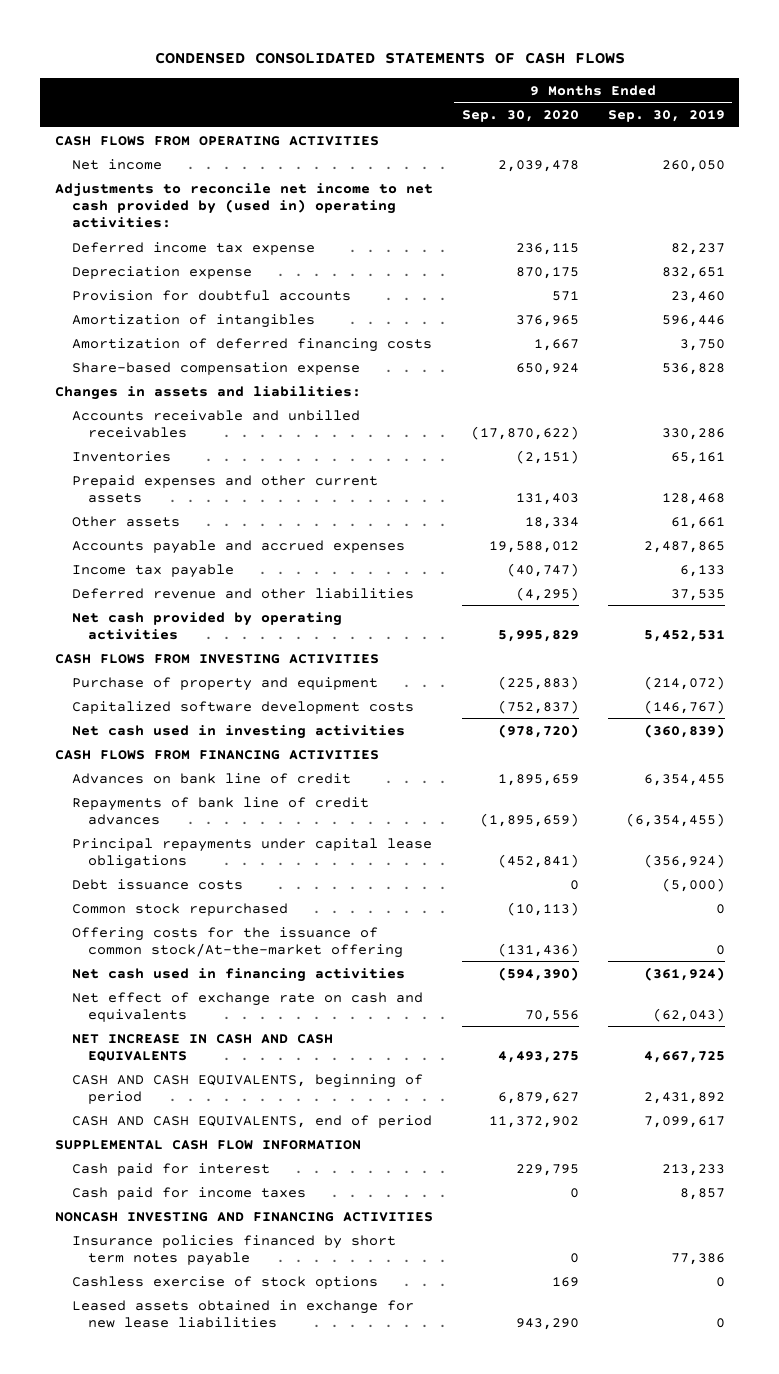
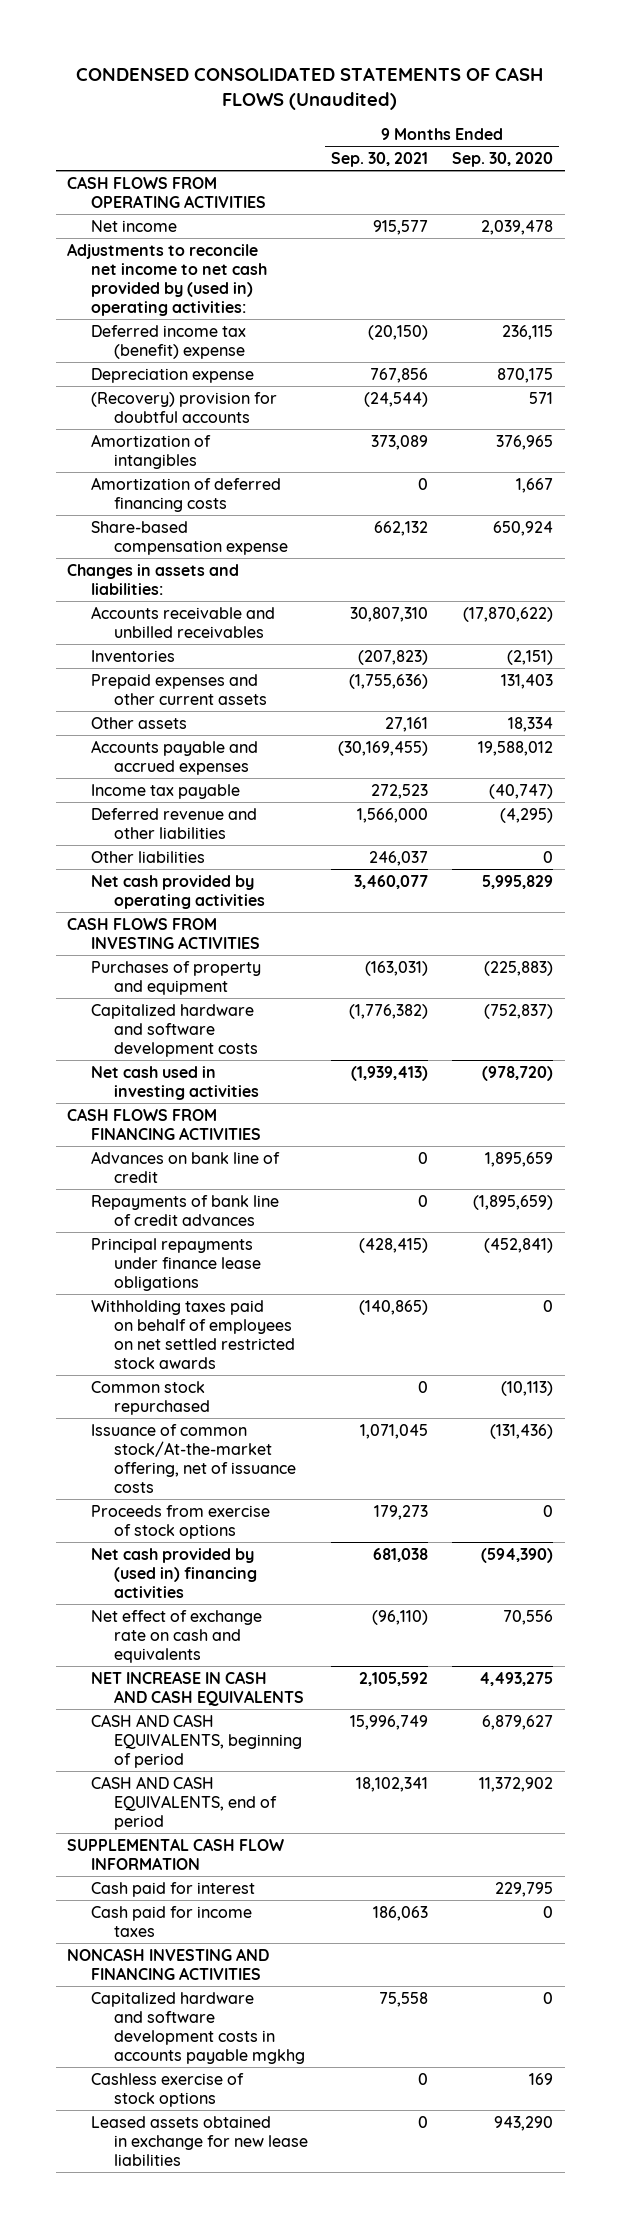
[154,52,625,65] CONDENSED CONSOLIDATED STATEMENTS OF CASH FLOWS -> [76,66,544,110] CONDENSED CONSOLIDATED STATEMENTS OF CASH FLOWS (Unaudited)
[607,110,725,123] Sep. 30, 2019 -> none
none -> [331,151,429,167] Sep. 30, 2021
[71,241,315,255] Deferred income tax expense -> [90,324,246,359] Deferred income tax (benefit) expense
[71,289,351,301] Provision for doubtful accounts -> [90,391,277,423] (Recovery) provision for doubtful accounts
none -> [90,850,205,863] Other liabilities
[71,676,378,691] Purchase of property and equipment -> [90,960,261,995] Purchases of property and equipment
[71,700,414,714] Capitalized software development costs -> [90,1003,258,1057] Capitalized hardware and software development costs
[71,878,243,890] Debt issuance costs -> none
[71,837,432,869] Principal repayments under capital lease obligations -> [90,1237,261,1291] Principal repayments under finance lease obligations
none -> [90,1299,295,1369] Withholding taxes paid on behalf of employees on net settled restricted stock awards
[71,926,404,958] Offering costs for the issuance of common stock/At-the-market offering -> [90,1423,296,1493] Issuance of common stock/At-the-market offering, net of issuance costs
none -> [90,1504,270,1539] Proceeds from exercise of stock options
[71,967,405,982] Net cash used in financing activities -> [90,1547,257,1598] Net cash provided by (used in) financing activities
[71,1234,396,1266] Insurance policies financed by short term notes payable -> none
none -> [90,1991,305,2064] Capitalized hardware and software development costs in accounts payable mgkhg

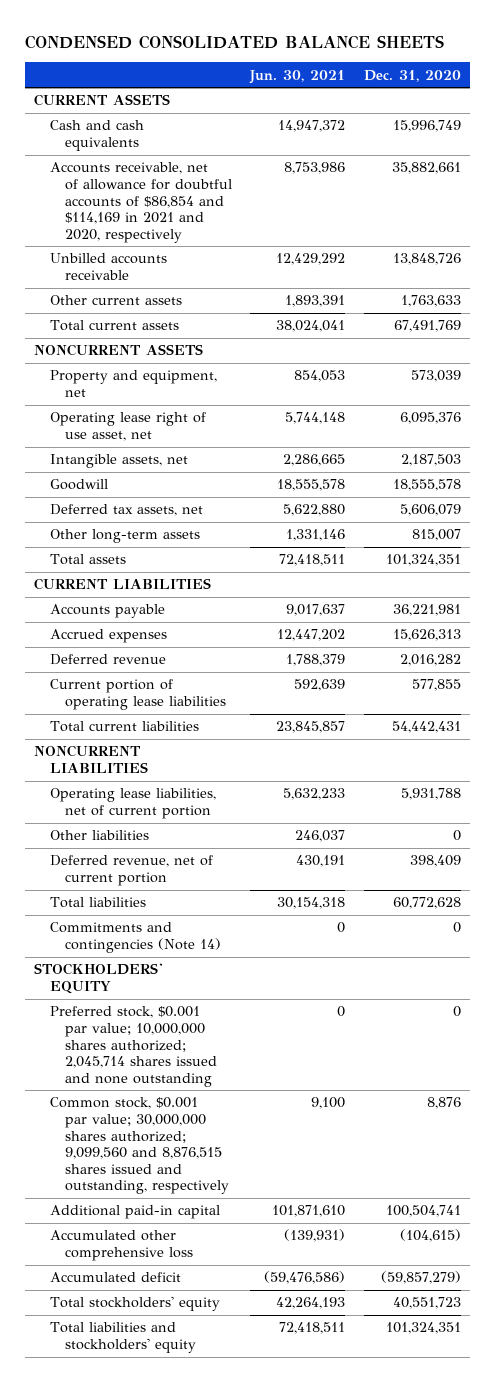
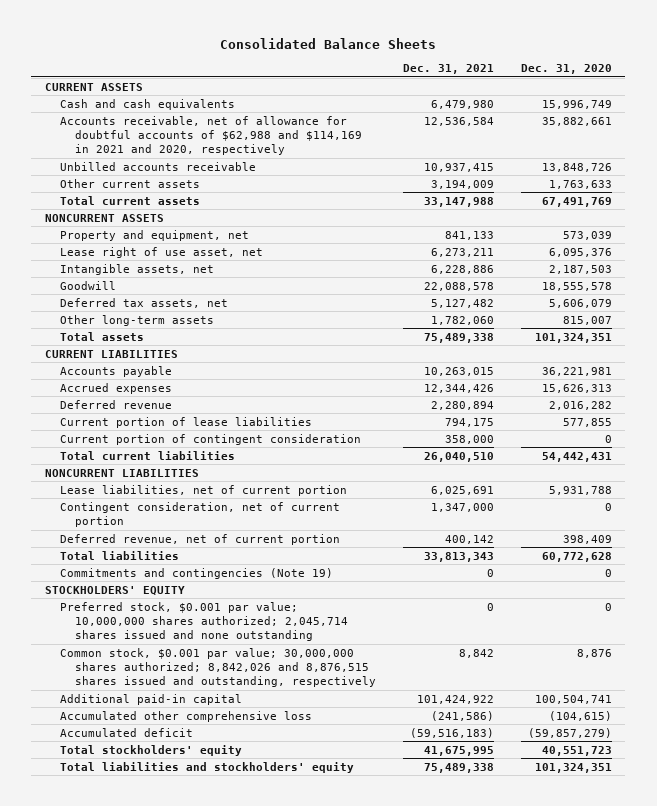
[25,34,445,49] CONDENSED CONSOLIDATED BALANCE SHEETS -> [220,37,437,49] Consolidated Balance Sheets
[249,69,346,84] Jun. 30, 2021 -> none
none -> [402,64,494,75] Dec. 31, 2021
[49,162,233,243] Accounts receivable, net of allowance for doubtful accounts of $86,854 and $114,169 in 2021 and 2020, respectively -> [59,115,362,155] Accounts receivable, net of allowance for doubtful accounts of $62,988 and $114,169 in 2021 and 2020, respectively
[49,412,206,442] Operating lease right of use asset, net -> [59,246,263,258] Lease right of use asset, net
[49,679,227,711] Current portion of operating lease liabilities -> [59,416,312,428] Current portion of lease liabilities
none -> [59,433,361,445] Current portion of contingent consideration
[49,830,149,841] Other liabilities -> none
[49,788,216,820] Operating lease liabilities, net of current portion -> [59,484,347,496] Lease liabilities, net of current portion
none -> [59,501,340,527] Contingent consideration, net of current portion
[49,922,222,954] Commitments and contingencies (Note 14) -> [59,567,333,579] Commitments and contingencies (Note 19)
[49,1097,230,1195] Common stock, $0.001 par value; 30,000,000 shares authorized; 9,099,560 and 8,876,515 shares issued and outstanding, respectively -> [59,647,376,687] Common stock, $0.001 par value; 30,000,000 shares authorized; 8,842,026 and 8,876,515 shares issued and outstanding, respectively

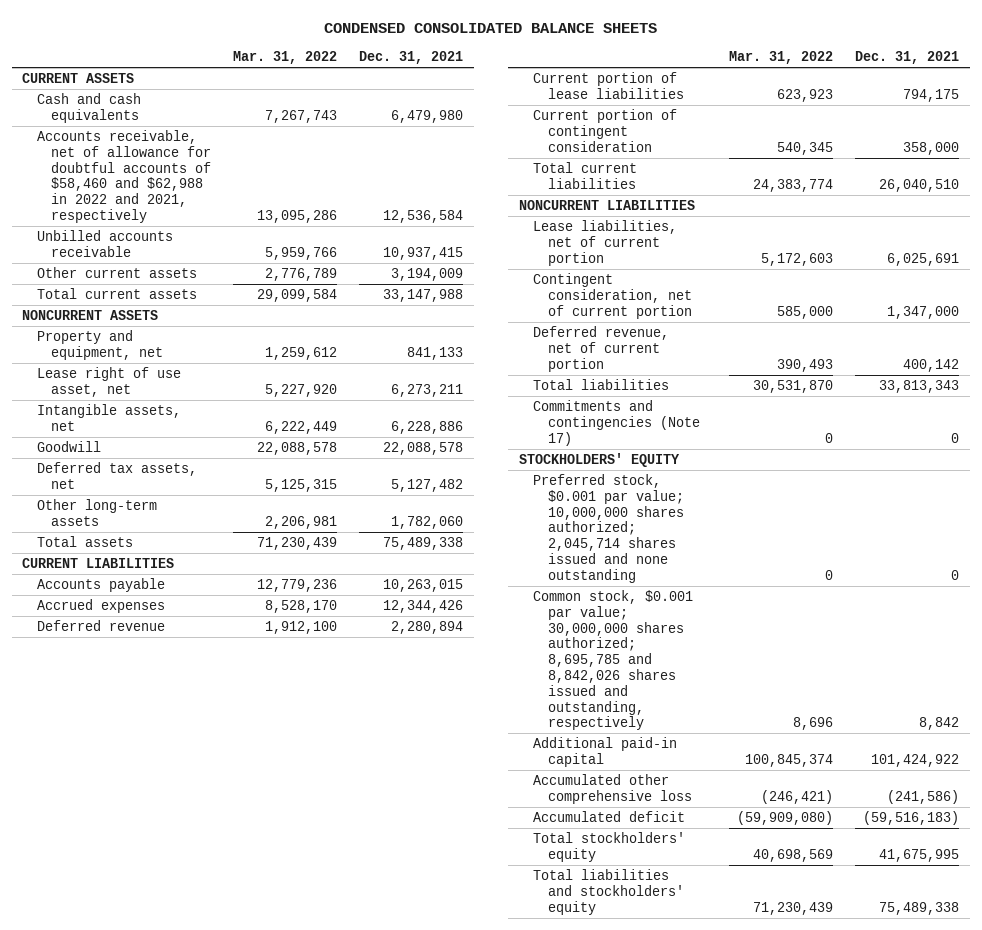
[220,37,437,49] Consolidated Balance Sheets -> [323,22,657,33] CONDENSED CONSOLIDATED BALANCE SHEETS
[520,64,612,75] Dec. 31, 2020 -> none
none -> [233,51,338,65] Mar. 31, 2022
[59,115,362,155] Accounts receivable, net of allowance for doubtful accounts of $62,988 and $114,169 in 2021 and 2020, respectively -> [36,130,212,223] Accounts receivable, net of allowance for doubtful accounts of $58,460 and $62,988 in 2022 and 2021, respectively
[59,567,333,579] Commitments and contingencies (Note 19) -> [533,400,700,446] Commitments and contingencies (Note 17)
[59,647,376,687] Common stock, $0.001 par value; 30,000,000 shares authorized; 8,842,026 and 8,876,515 shares issued and outstanding, respectively -> [533,590,694,731] Common stock, $0.001 par value; 30,000,000 shares authorized; 8,695,785 and 8,842,026 shares issued and outstanding, respectively

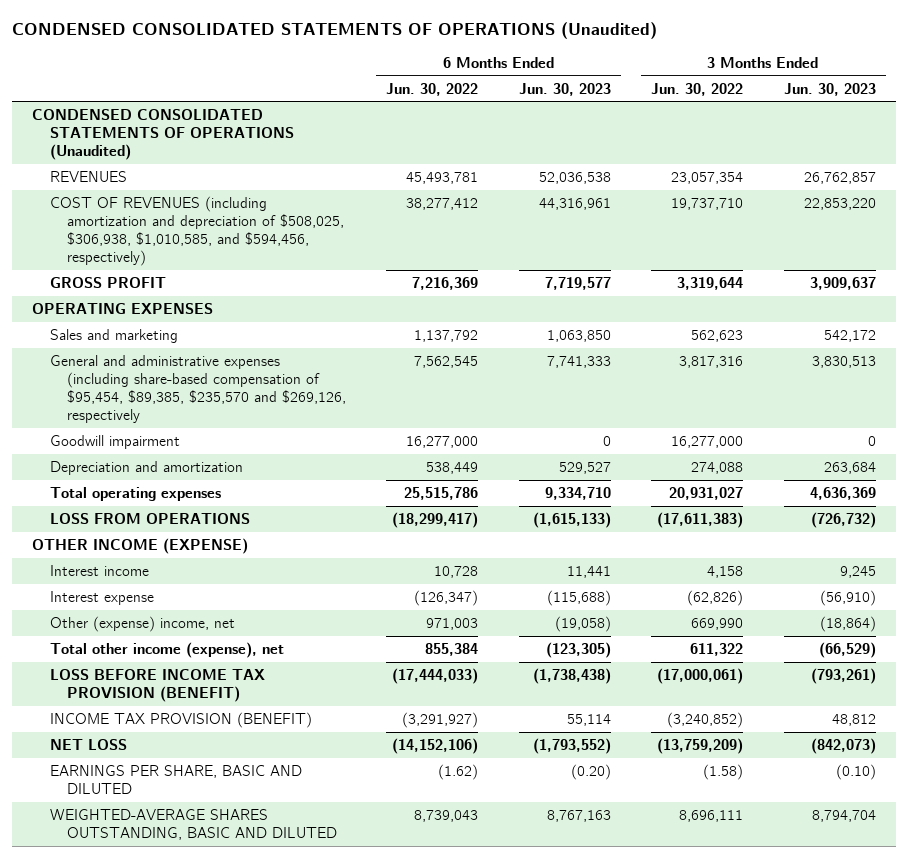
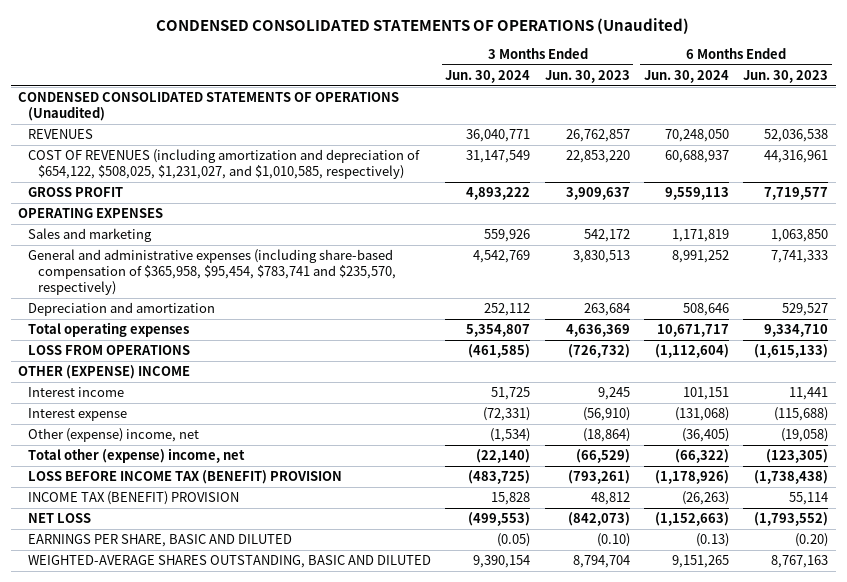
[386,82,479,96] Jun. 30, 2022 -> none
[651,82,744,96] Jun. 30, 2022 -> none
none -> [445,69,531,83] Jun. 30, 2024
none -> [644,69,730,83] Jun. 30, 2024
[49,196,344,266] COST OF REVENUES (including amortization and depreciation of $508,025, $306,938, $1,010,585, and $594,456, respectively) -> [27,149,420,180] COST OF REVENUES (including amortization and depreciation of $654,122, $508,025, $1,231,027, and $1,010,585, respectively)
[49,435,180,450] Goodwill impairment -> none
[49,355,346,423] General and administrative expenses (including share-based compensation of $95,454, $89,385, $235,570 and $269,126, respectively -> [27,249,396,296] General and administrative expenses (including share-based compensation of $365,958, $95,454, $783,741 and $235,570, respectively)
[32,538,249,555] OTHER INCOME (EXPENSE) -> [18,365,191,380] OTHER (EXPENSE) INCOME
[49,642,284,659] Total other income (expense), net -> [27,448,245,464] Total other (expense) income, net
[49,669,265,702] LOSS BEFORE INCOME TAX PROVISION (BENEFIT) -> [27,470,342,485] LOSS BEFORE INCOME TAX (BENEFIT) PROVISION
[49,712,312,729] INCOME TAX PROVISION (BENEFIT) -> [27,491,239,506] INCOME TAX (BENEFIT) PROVISION

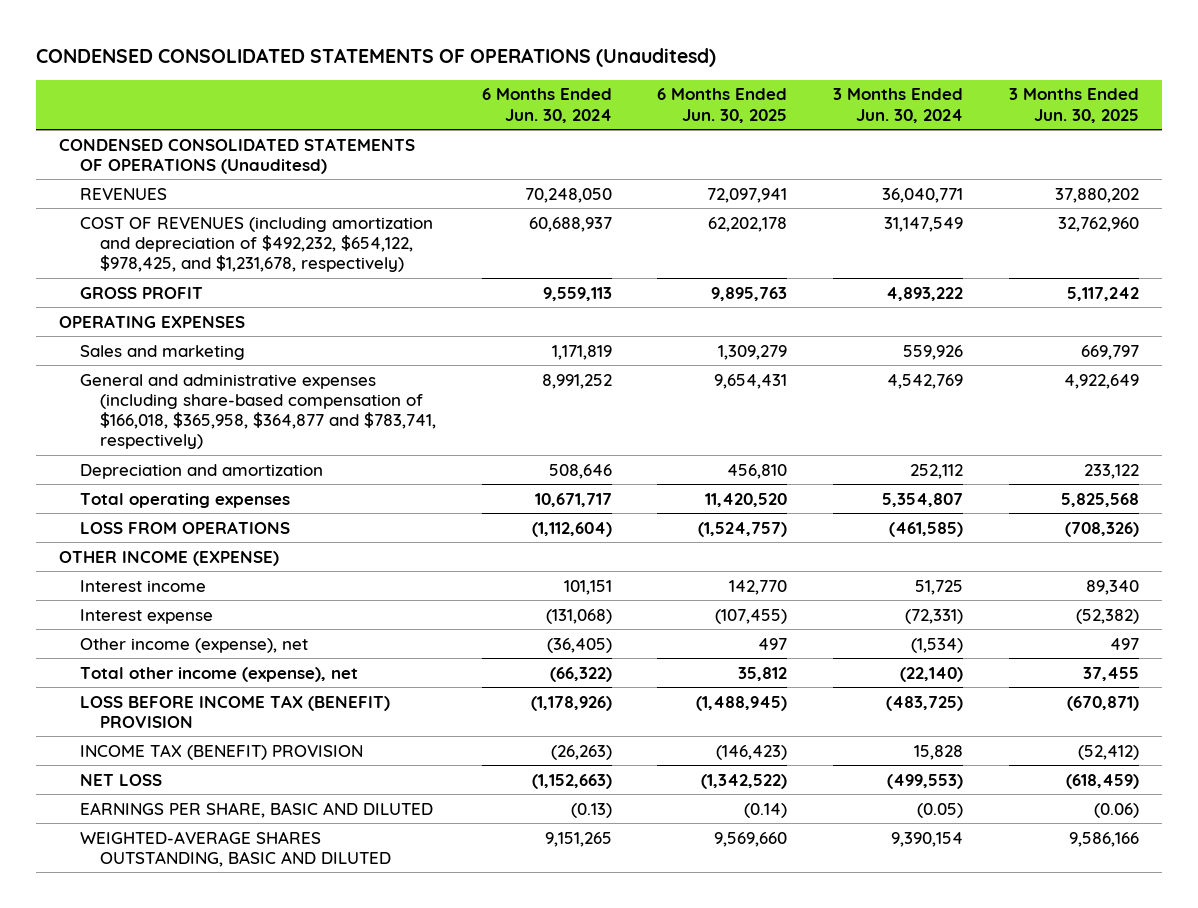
[156,18,690,35] CONDENSED CONSOLIDATED STATEMENTS OF OPERATIONS (Unaudited) -> [36,47,717,67] CONDENSED CONSOLIDATED STATEMENTS OF OPERATIONS (Unauditesd)
[544,69,630,83] Jun. 30, 2023 -> none
[743,69,829,83] Jun. 30, 2023 -> none
none -> [657,88,788,123] 6 Months Ended Jun. 30, 2025
none -> [1008,88,1139,123] 3 Months Ended Jun. 30, 2025
[18,92,400,122] CONDENSED CONSOLIDATED STATEMENTS OF OPERATIONS (Unaudited) -> [59,137,416,174] CONDENSED CONSOLIDATED STATEMENTS OF OPERATIONS (Unauditesd)
[27,149,420,180] COST OF REVENUES (including amortization and depreciation of $654,122, $508,025, $1,231,027, and $1,010,585, respectively) -> [79,216,433,273] COST OF REVENUES (including amortization and depreciation of $492,232, $654,122, $978,425, and $1,231,678, respectively)
[27,249,396,296] General and administrative expenses (including share-based compensation of $365,958, $95,454, $783,741 and $235,570, respectively) -> [79,373,437,450] General and administrative expenses (including share-based compensation of $166,018, $365,958, $364,877 and $783,741, respectively)
[18,365,191,380] OTHER (EXPENSE) INCOME -> [59,550,280,566] OTHER INCOME (EXPENSE)
[27,428,199,443] Other (expense) income, net -> [79,637,308,653] Other income (expense), net
[27,448,245,464] Total other (expense) income, net -> [79,666,358,682] Total other income (expense), net

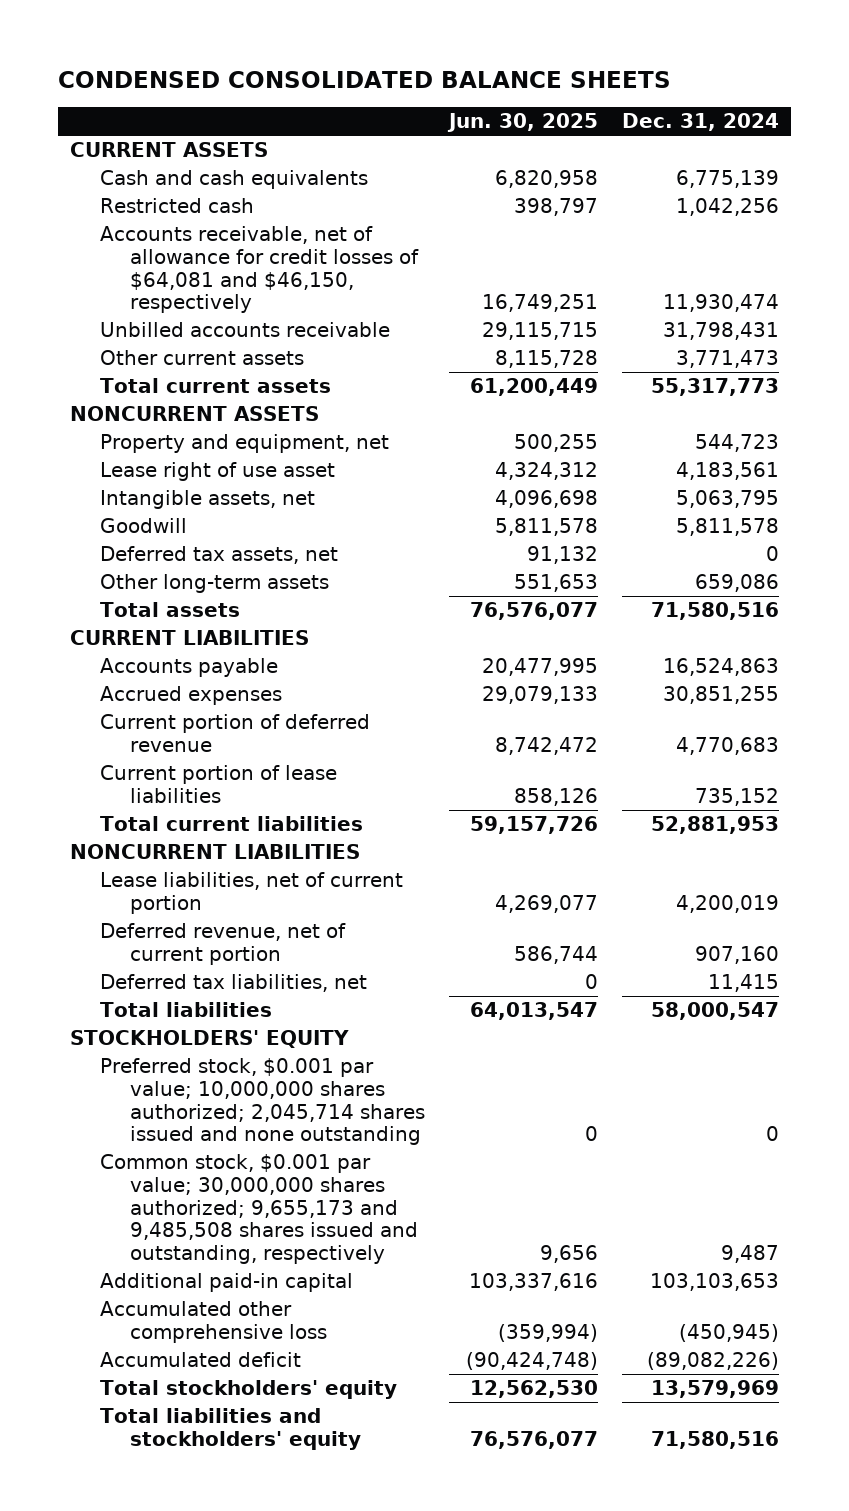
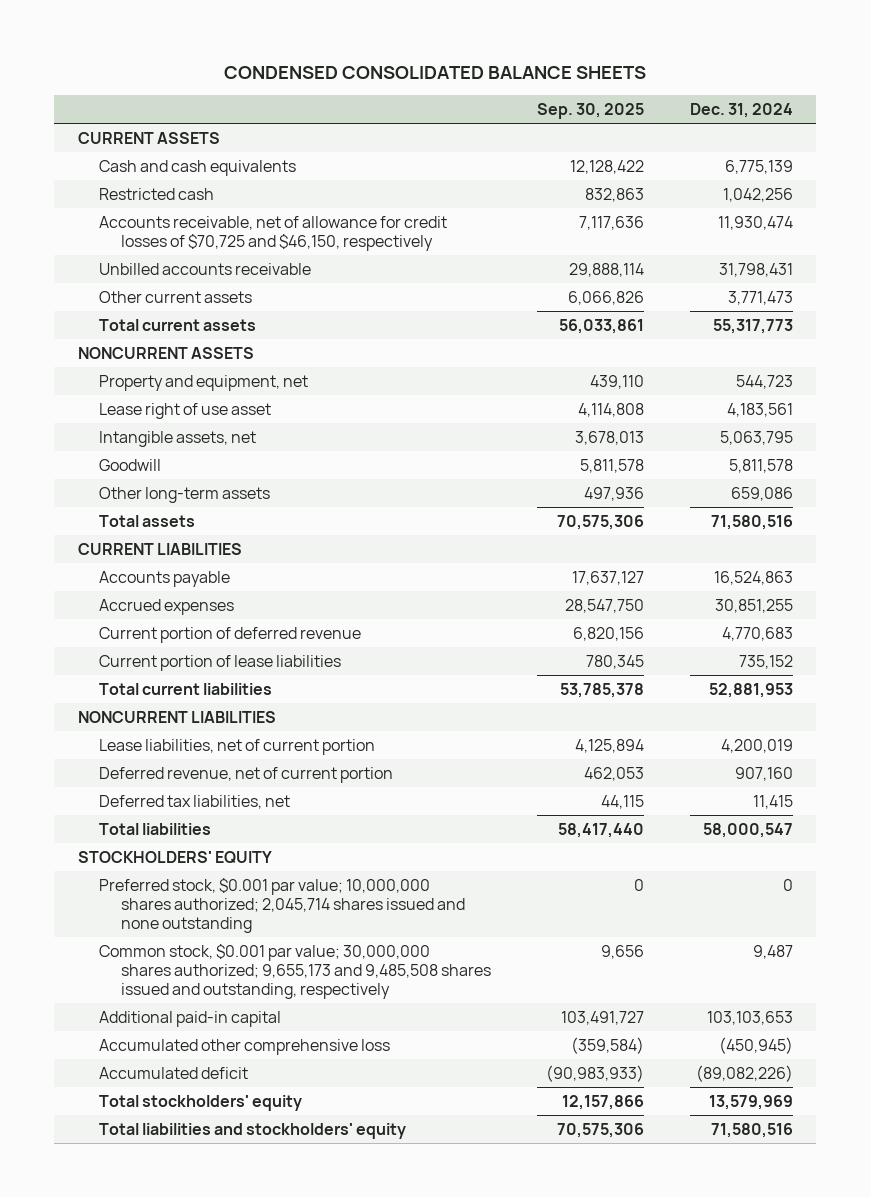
[447,113,599,133] Jun. 30, 2025 -> none
none -> [537,102,645,119] Sep. 30, 2025
[99,226,419,314] Accounts receivable, net of allowance for credit losses of $64,081 and $46,150, respectively -> [99,215,448,251] Accounts receivable, net of allowance for credit losses of $70,725 and $46,150, respectively
[99,546,338,565] Deferred tax assets, net -> none

